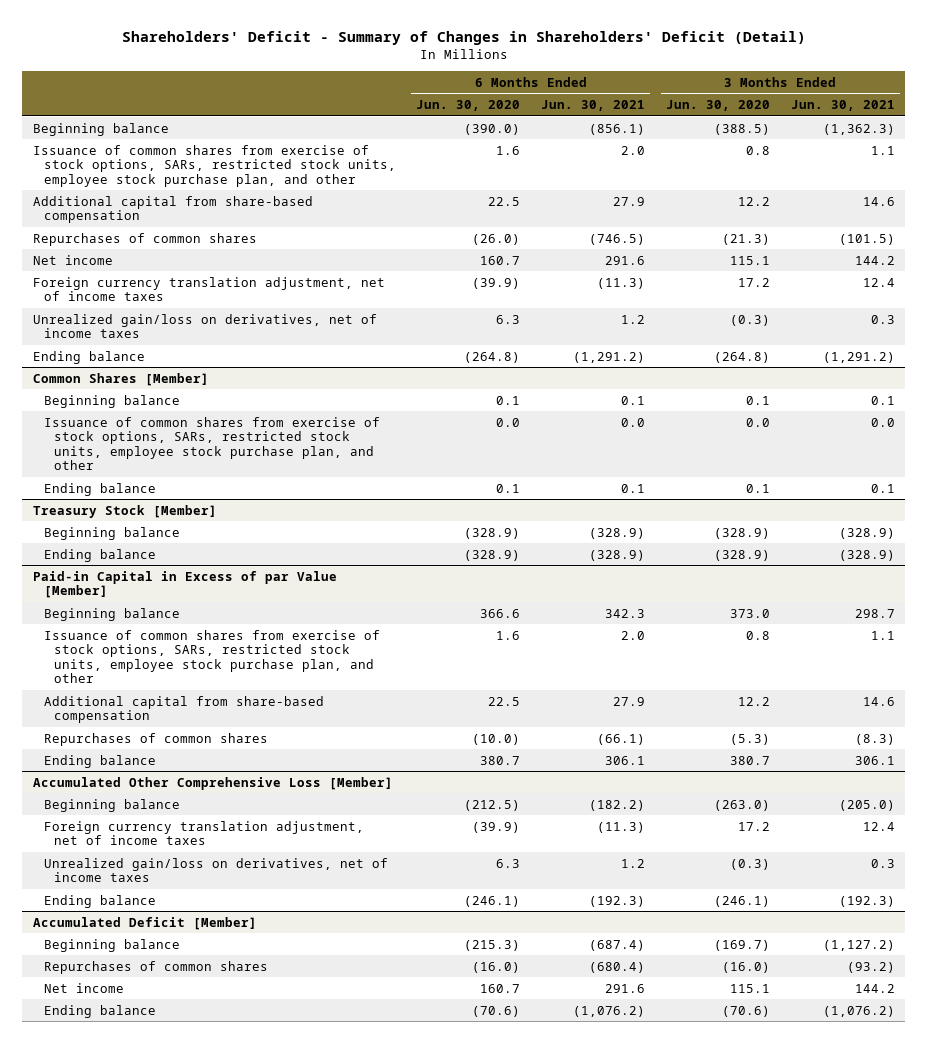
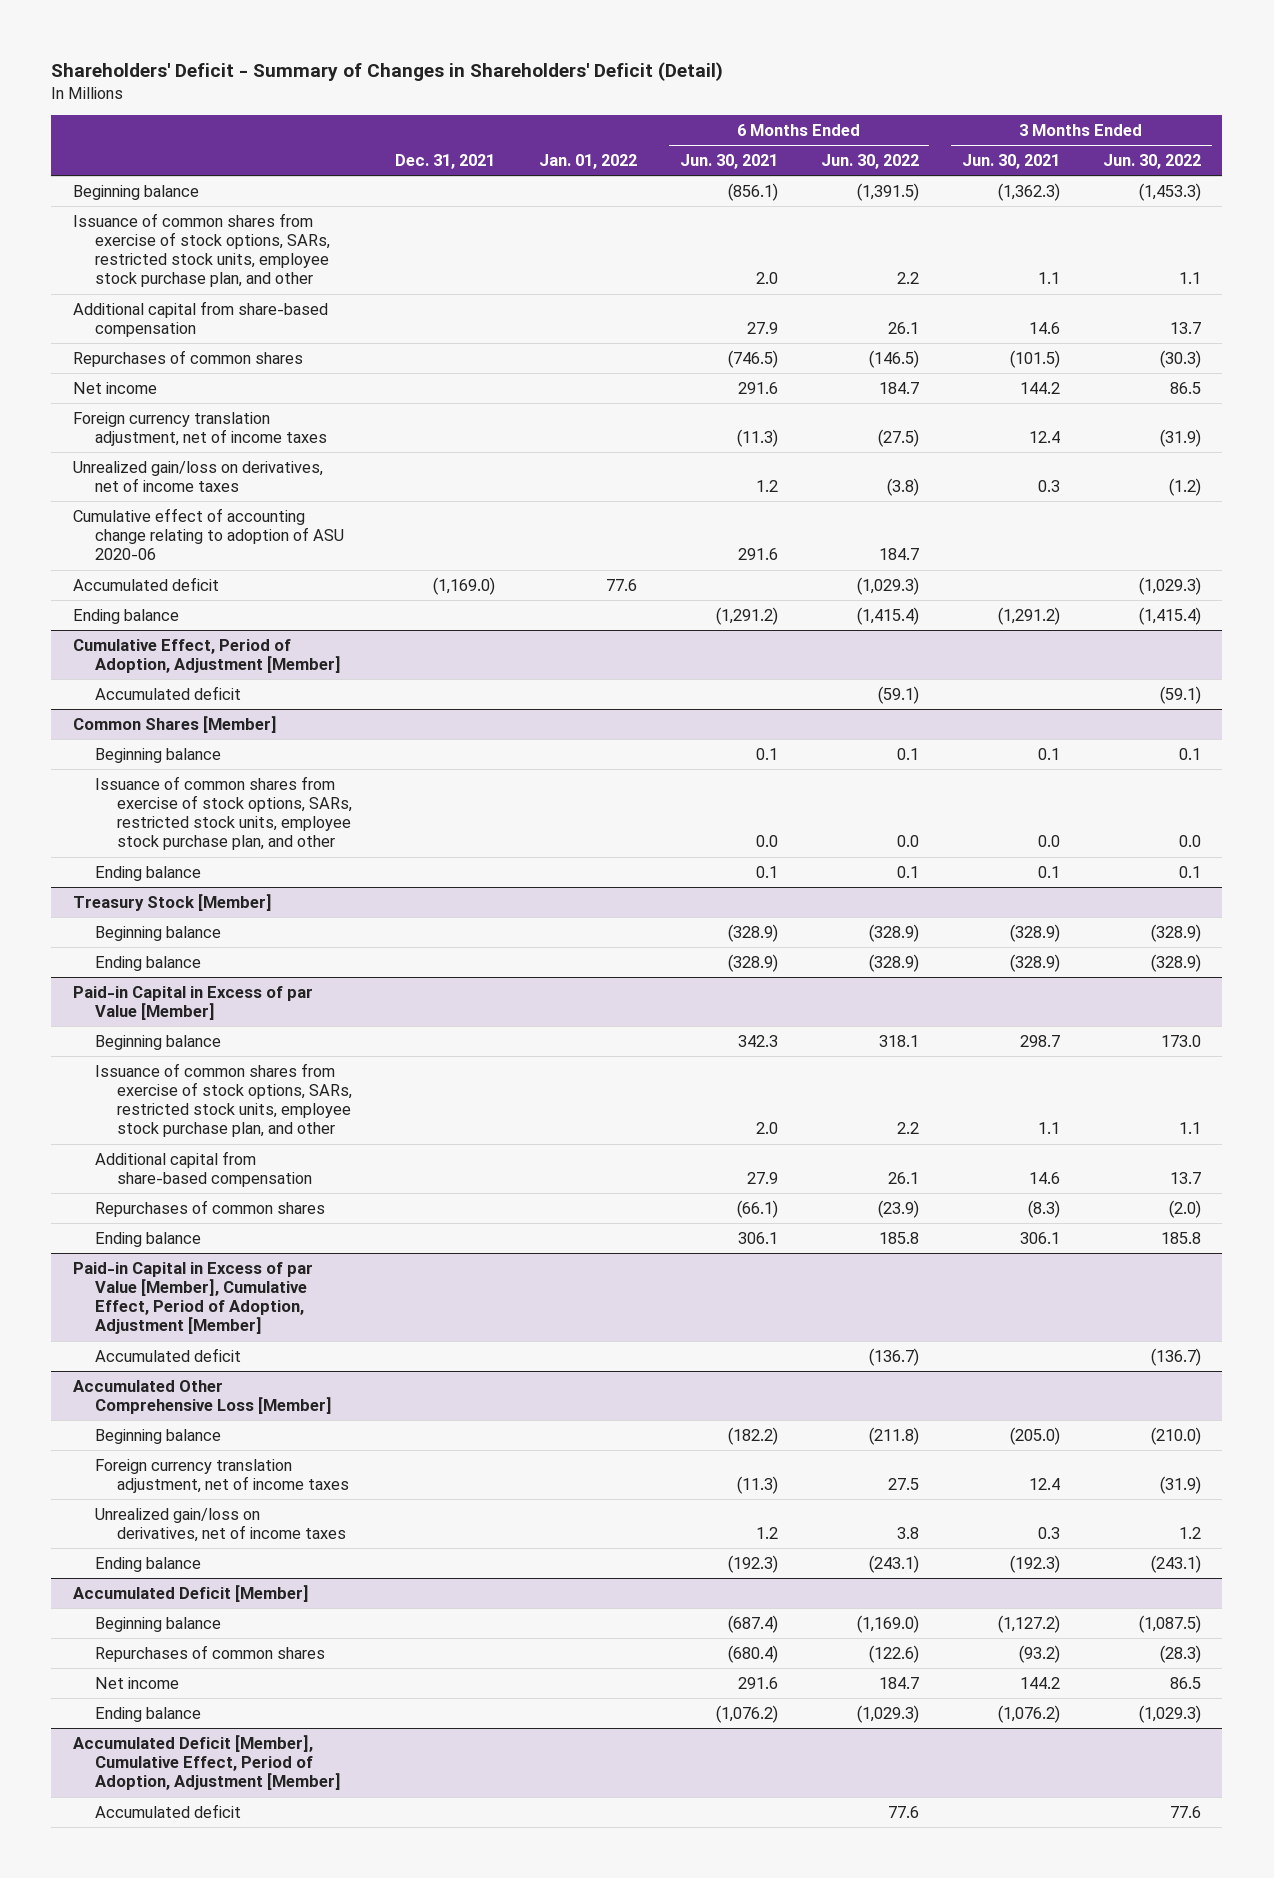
[416,100,521,112] Jun. 30, 2020 -> none
[665,100,770,112] Jun. 30, 2020 -> none
none -> [395,153,496,169] Dec. 31, 2021
none -> [538,153,637,169] Jan. 01, 2022
none -> [820,153,919,169] Jun. 30, 2022
none -> [1102,153,1201,169] Jun. 30, 2022
none -> [72,507,345,561] Cumulative effect of accounting change relating to adoption of ASU 2020-06
none -> [72,576,219,591] Accumulated deficit
none -> [72,638,342,674] Cumulative Effect, Period of Adoption, Adjustment [Member]
none -> [95,685,242,700] Accumulated deficit
none -> [72,1261,313,1335] Paid-in Capital in Excess of par Value [Member], Cumulative Effect, Period of Adoption, Adjustment [Member]
none -> [95,1347,242,1362] Accumulated deficit
none -> [72,1734,342,1791] Accumulated Deficit [Member], Cumulative Effect, Period of Adoption, Adjustment [Member]
none -> [95,1803,242,1818] Accumulated deficit

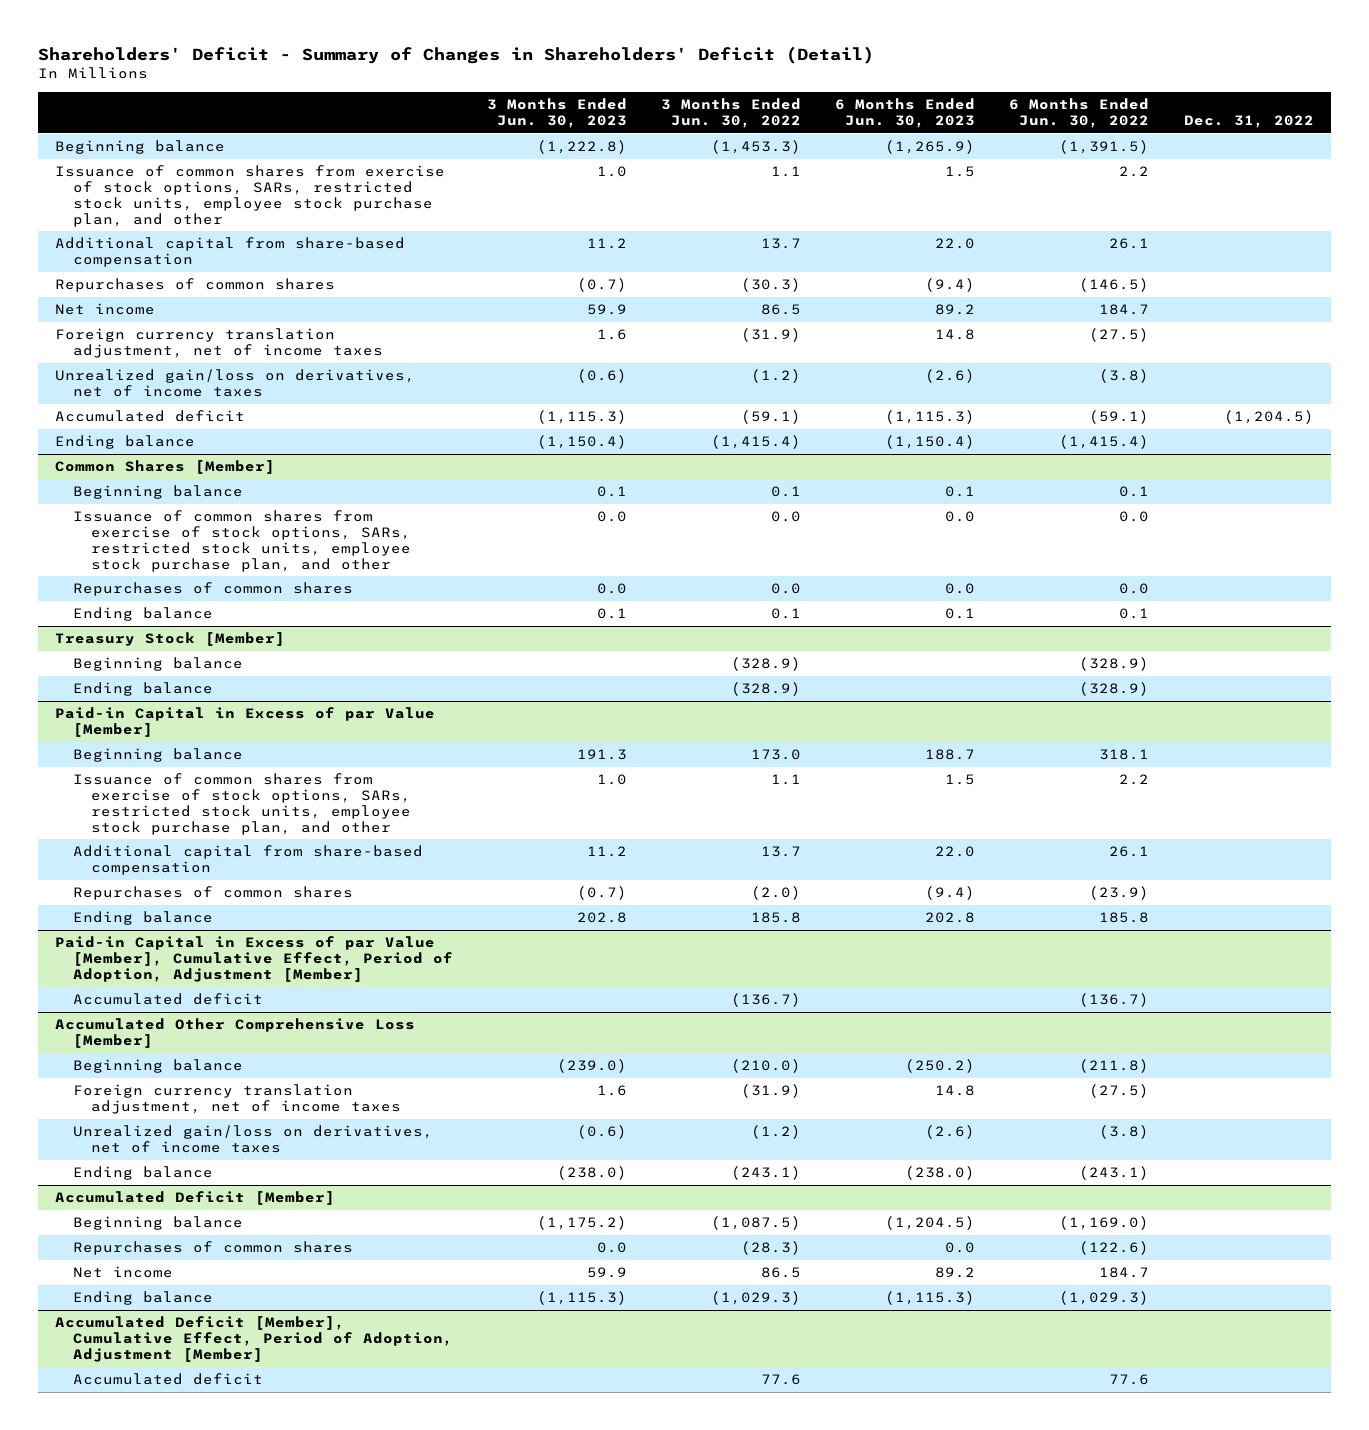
[395,153,496,169] Dec. 31, 2021 -> none
[538,153,637,169] Jan. 01, 2022 -> none
[679,153,778,169] Jun. 30, 2021 -> none
[961,153,1060,169] Jun. 30, 2021 -> none
none -> [487,98,628,129] 3 Months Ended Jun. 30, 2023
none -> [835,98,976,129] 6 Months Ended Jun. 30, 2023
none -> [1183,115,1314,129] Dec. 31, 2022
[72,507,345,561] Cumulative effect of accounting change relating to adoption of ASU 2020-06 -> none
[72,576,219,591] Accumulated deficit -> none
[72,638,342,674] Cumulative Effect, Period of Adoption, Adjustment [Member] -> none
[72,608,179,624] Ending balance -> [55,435,196,450] Ending balance
none -> [73,582,354,597] Repurchases of common shares
[887,1478,919,1491] 27.5 -> [1089,1084,1150,1099] (27.5)
[896,1527,919,1540] 3.8 -> [1099,1125,1150,1140] (3.8)
[1178,1527,1201,1540] 1.2 -> [751,1125,802,1140] (1.2)

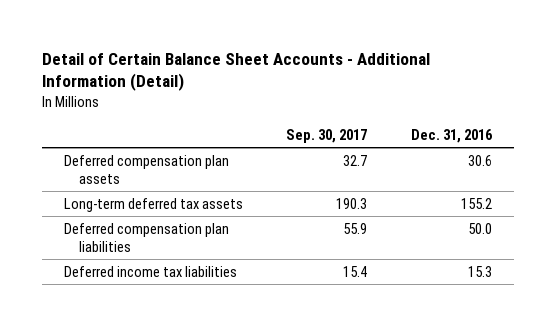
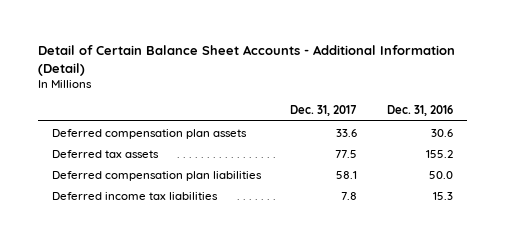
[286,128,368,143] Sep. 30, 2017 -> none
none -> [290,105,358,117] Dec. 31, 2017
[63,197,243,212] Long-term deferred tax assets -> [52,149,160,158] Deferred tax assets

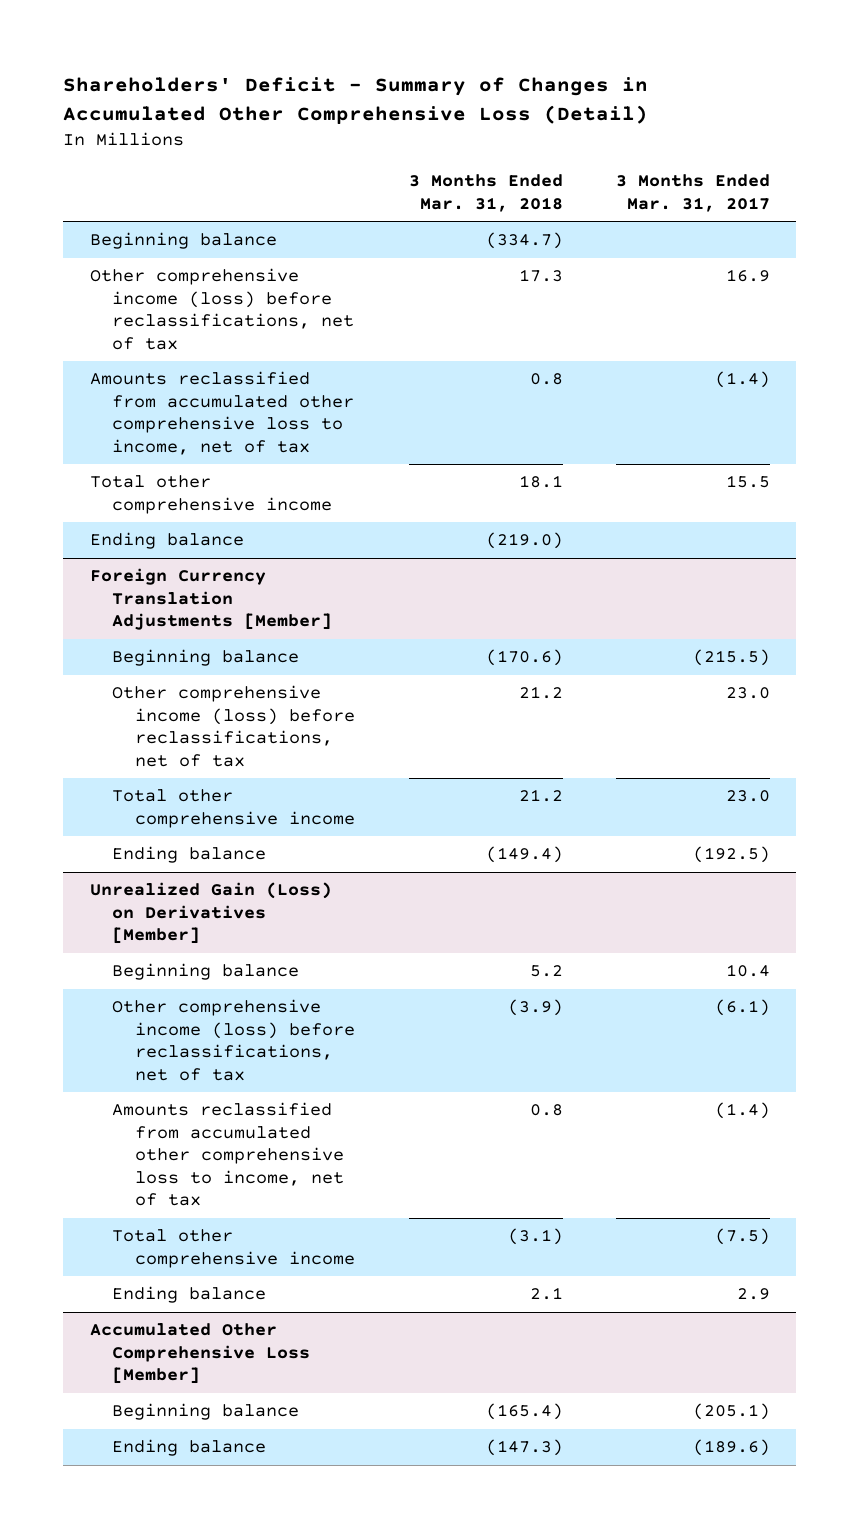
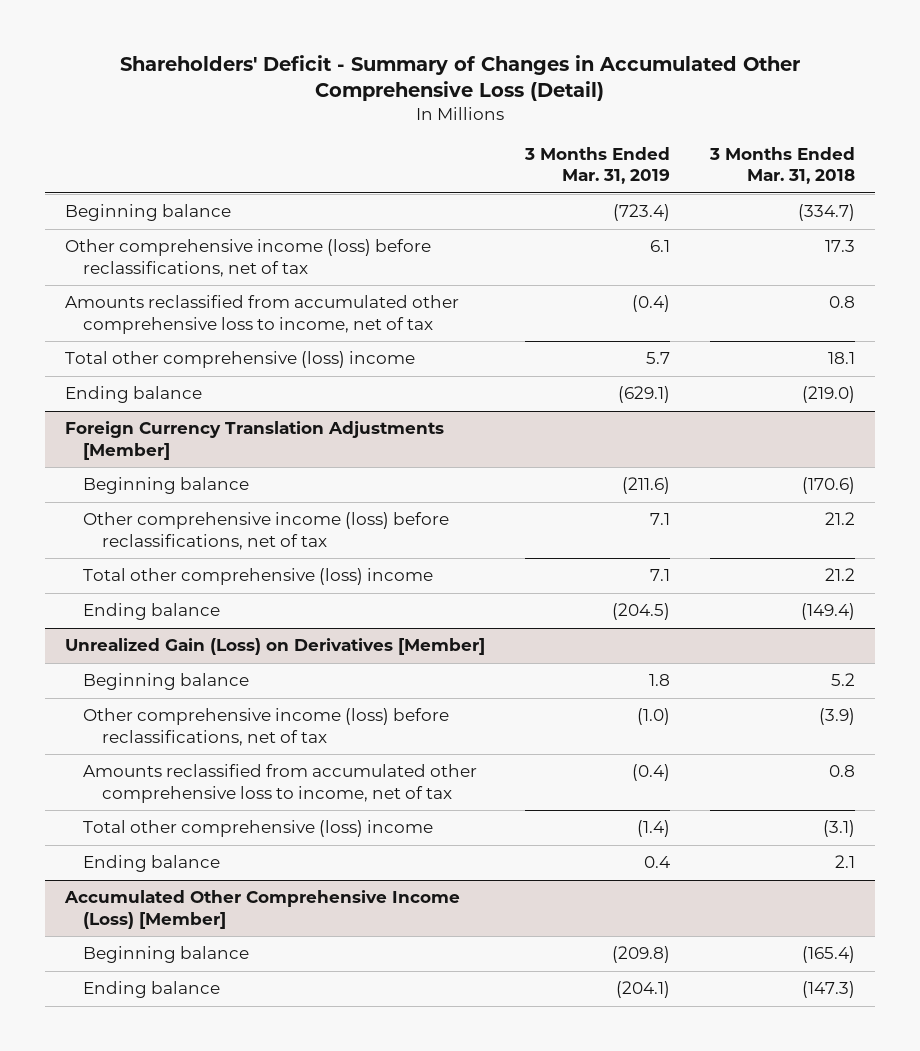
[615,174,770,212] 3 Months Ended Mar. 31, 2017 -> none
none -> [524,146,671,185] 3 Months Ended Mar. 31, 2019
[89,475,333,514] Total other comprehensive income -> [64,351,415,369] Total other comprehensive (loss) income
[112,789,356,828] Total other comprehensive income -> [83,568,434,586] Total other comprehensive (loss) income
[112,1229,356,1268] Total other comprehensive income -> [83,820,434,838] Total other comprehensive (loss) income
[89,1323,311,1385] Accumulated Other Comprehensive Loss [Member] -> [63,890,460,929] Accumulated Other Comprehensive Income (Loss) [Member]

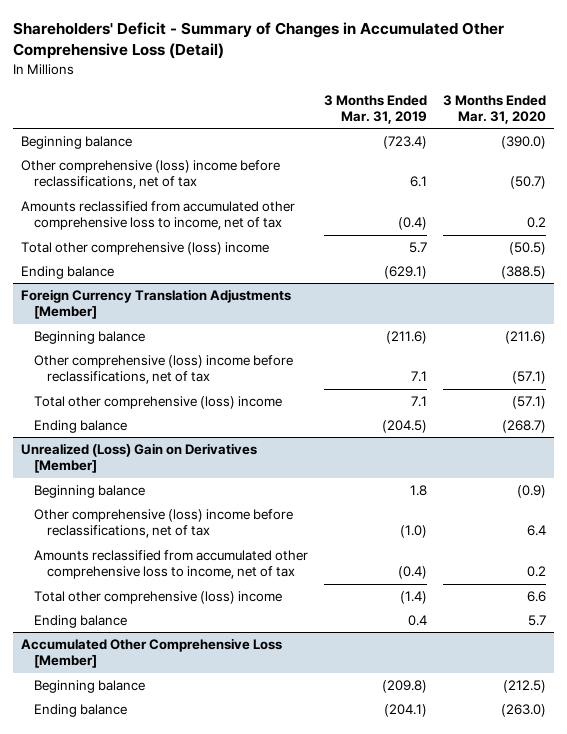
[709,146,856,185] 3 Months Ended Mar. 31, 2018 -> none
none -> [442,94,546,124] 3 Months Ended Mar. 31, 2020
[64,239,431,277] Other comprehensive income (loss) before reclassifications, net of tax -> [21,160,281,190] Other comprehensive (loss) income before reclassifications, net of tax
[83,512,450,550] Other comprehensive income (loss) before reclassifications, net of tax -> [34,355,294,385] Other comprehensive (loss) income before reclassifications, net of tax
[64,638,485,656] Unrealized Gain (Loss) on Derivatives [Member] -> [21,443,258,474] Unrealized (Loss) Gain on Derivatives [Member]
[83,708,450,746] Other comprehensive income (loss) before reclassifications, net of tax -> [34,509,294,539] Other comprehensive (loss) income before reclassifications, net of tax
[63,890,460,929] Accumulated Other Comprehensive Income (Loss) [Member] -> [21,638,283,669] Accumulated Other Comprehensive Loss [Member]

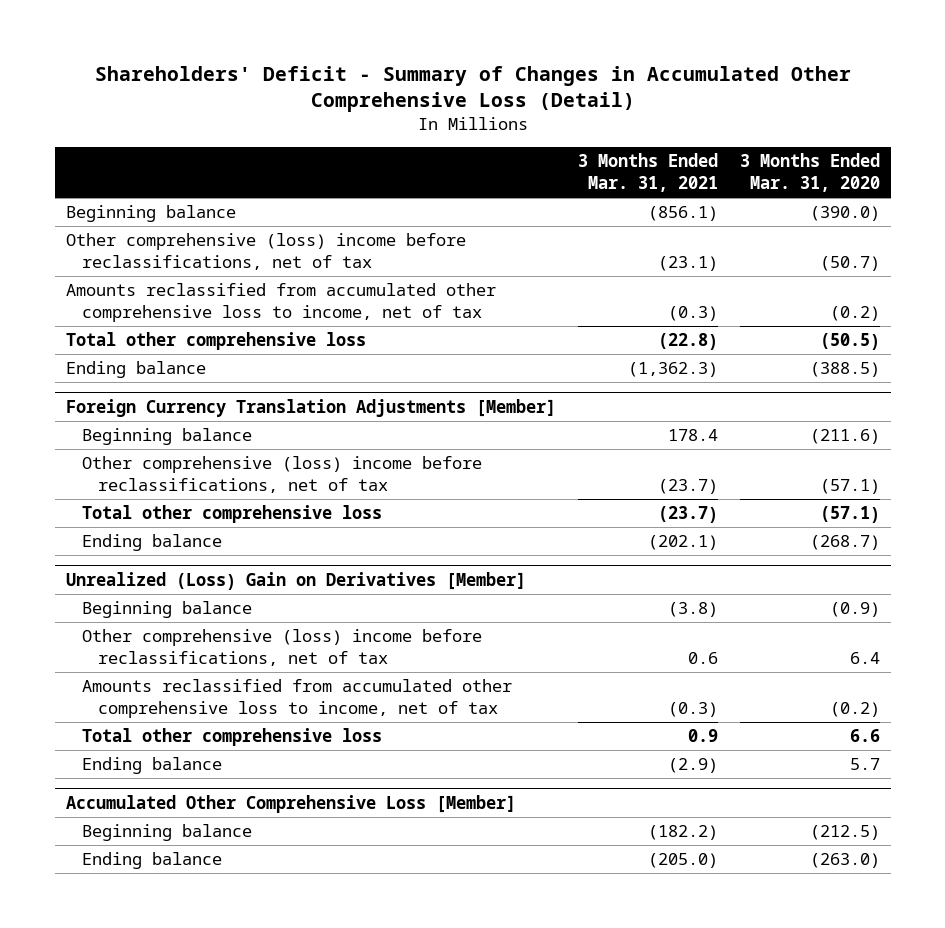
[323,94,427,124] 3 Months Ended Mar. 31, 2019 -> none
none -> [577,153,718,193] 3 Months Ended Mar. 31, 2021
[526,217,546,229] 0.2 -> [829,306,880,322] (0.2)
[21,242,270,256] Total other comprehensive (loss) income -> [65,332,366,351] Total other comprehensive loss
[34,396,283,410] Total other comprehensive (loss) income -> [81,505,382,524] Total other comprehensive loss
[526,566,546,578] 0.2 -> [829,702,880,718] (0.2)
[34,591,283,605] Total other comprehensive (loss) income -> [81,728,382,747] Total other comprehensive loss

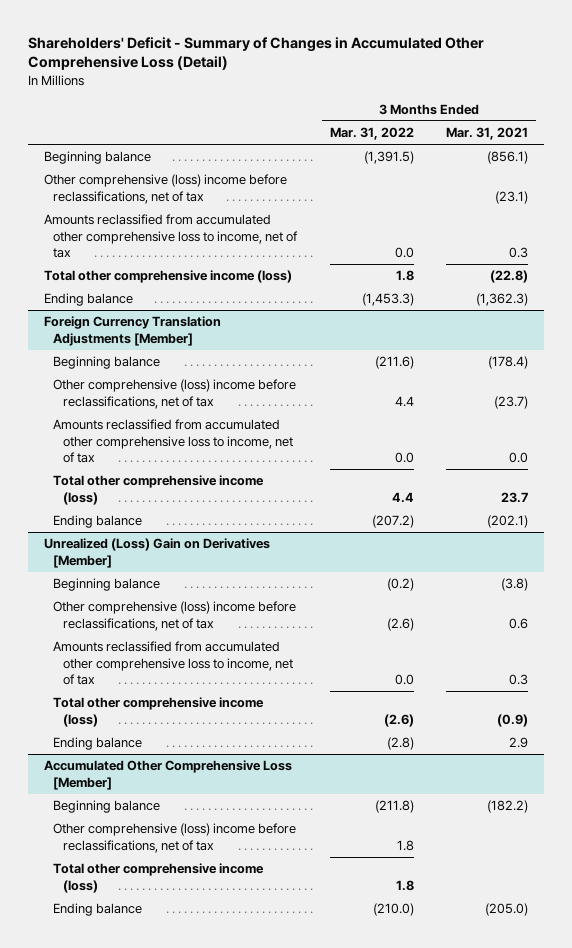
[739,153,880,193] 3 Months Ended Mar. 31, 2020 -> none
none -> [329,127,414,141] Mar. 31, 2022
[667,306,718,322] (0.3) -> [508,246,528,258] 0.3
[65,332,366,351] Total other comprehensive loss -> [43,270,292,284] Total other comprehensive income (loss)
[667,429,718,442] 178.4 -> [487,356,528,370] (178.4)
none -> [53,419,293,463] Amounts reclassified from accumulated other comprehensive loss to income, net of tax
[81,505,382,524] Total other comprehensive loss -> [53,475,265,505] Total other comprehensive income (loss)
[657,506,718,524] (23.7) -> [500,491,528,503] 23.7
[667,702,718,718] (0.3) -> [508,673,528,685] 0.3
[81,728,382,747] Total other comprehensive loss -> [53,697,265,727] Total other comprehensive income (loss)
[687,729,718,743] 0.9 -> [496,713,528,727] (0.9)
[667,758,718,774] (2.9) -> [508,737,528,749] 2.9
none -> [53,823,297,853] Other comprehensive (loss) income before reclassifications, net of tax
none -> [53,863,265,893] Total other comprehensive income (loss)

